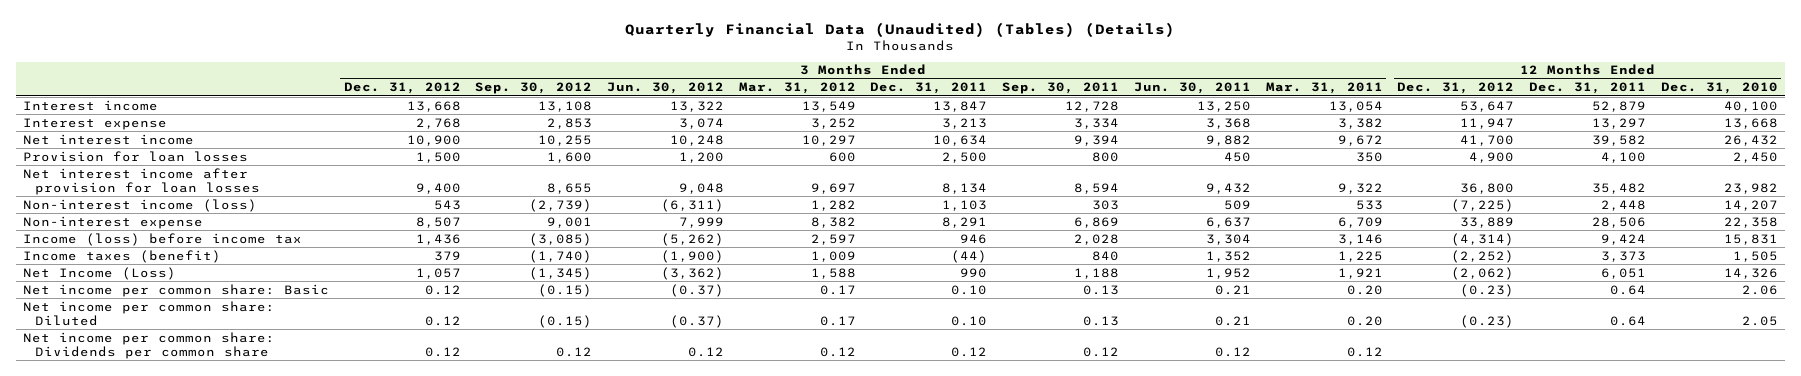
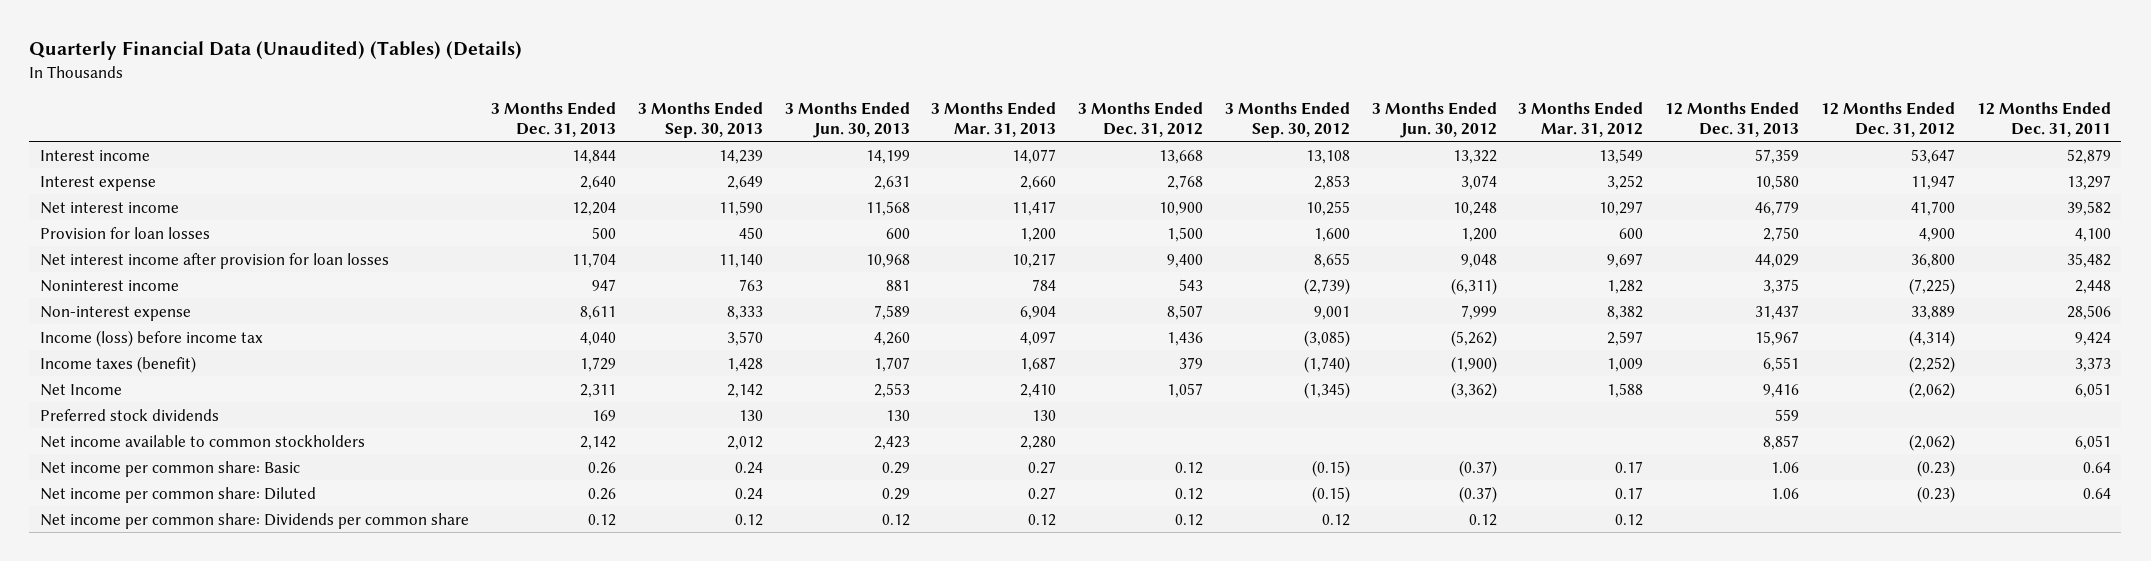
[870,82,988,95] Dec. 31, 2011 -> none
[1002,82,1120,95] Sep. 30, 2011 -> none
[1133,82,1251,95] Jun. 30, 2011 -> none
[1265,82,1383,95] Mar. 31, 2011 -> none
[1660,82,1778,95] Dec. 31, 2010 -> none
none -> [491,101,617,137] 3 Months Ended Dec. 31, 2013
none -> [637,101,763,138] 3 Months Ended Sep. 30, 2013
none -> [784,101,910,138] 3 Months Ended Jun. 30, 2013
none -> [931,101,1057,137] 3 Months Ended Mar. 31, 2013
none -> [1665,101,1800,137] 12 Months Ended Dec. 31, 2013
[22,198,257,212] Non-interest income (loss) -> [40,279,180,292] Noninterest income
[22,266,176,280] Net Income (Loss) -> [40,383,123,396] Net Income
none -> [40,408,220,421] Preferred stock dividends
none -> [40,434,366,448] Net income available to common stockholders

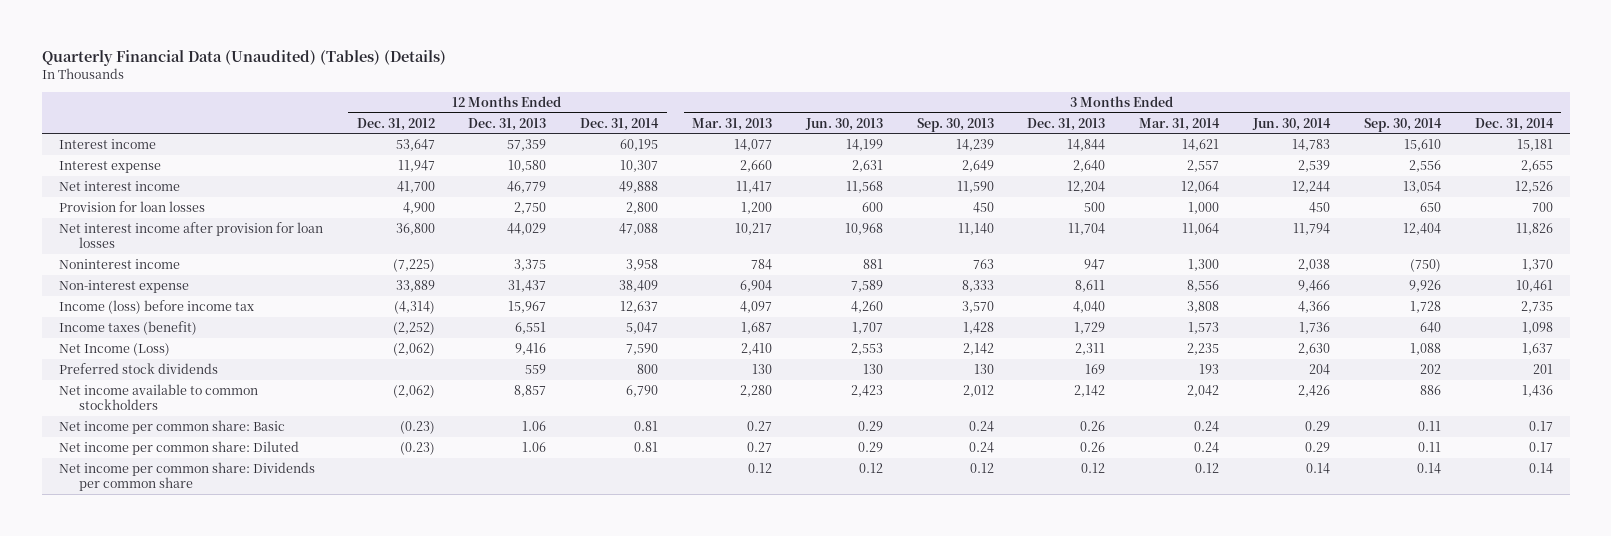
[1078,101,1204,137] 3 Months Ended Dec. 31, 2012 -> none
[1224,101,1350,138] 3 Months Ended Sep. 30, 2012 -> none
[1371,101,1497,138] 3 Months Ended Jun. 30, 2012 -> none
[1518,101,1644,137] 3 Months Ended Mar. 31, 2012 -> none
[1976,101,2111,137] 12 Months Ended Dec. 31, 2011 -> none
none -> [580,117,660,131] Dec. 31, 2014
none -> [1139,117,1221,131] Mar. 31, 2014
none -> [1252,117,1332,131] Jun. 30, 2014
none -> [1363,117,1442,132] Sep. 30, 2014
none -> [1474,117,1554,131] Dec. 31, 2014
[40,383,123,396] Net Income -> [58,343,170,357] Net Income (Loss)

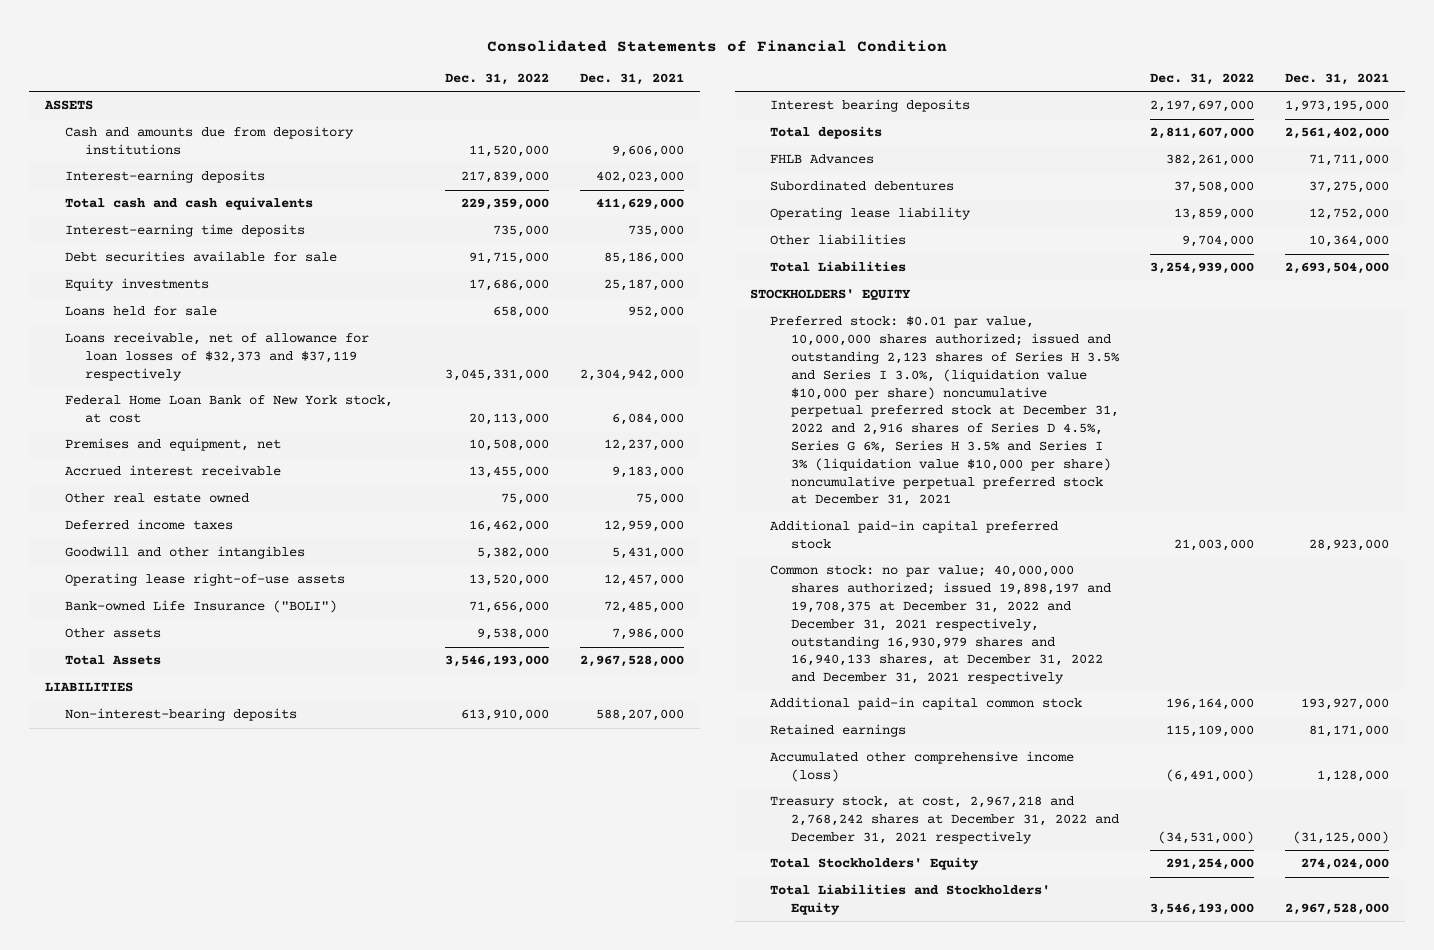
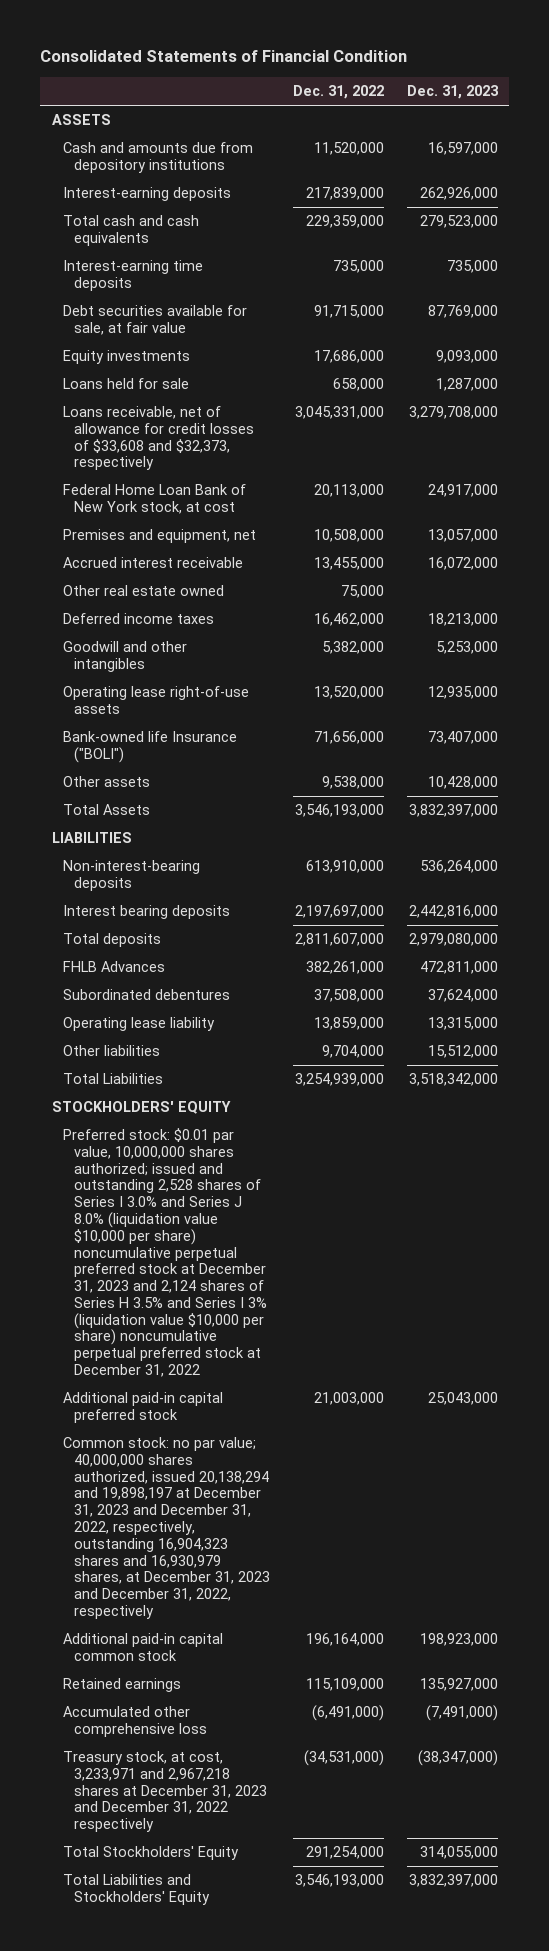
[580,73,685,86] Dec. 31, 2021 -> none
none -> [406,85,499,100] Dec. 31, 2023
[65,251,338,263] Debt securities available for sale -> [62,305,247,335] Debt securities available for sale, at fair value
[65,332,370,381] Loans receivable, net of allowance for loan losses of $32,373 and $37,119 respectively -> [62,406,254,471] Loans receivable, net of allowance for credit losses of $33,608 and $32,373, respectively
[65,600,338,614] Bank-owned Life Insurance ("BOLI") -> [62,731,237,763] Bank-owned life Insurance ("BOLI")
[770,316,1120,507] Preferred stock: $0.01 par value, 10,000,000 shares authorized; issued and outstanding 2,123 shares of Series H 3.5% and Series I 3.0%, (liquidation value $10,000 per share) noncumulative perpetual preferred stock at December 31, 2022 and 2,916 shares of Series D 4.5%, Series G 6%, Series H 3.5% and Series I 3% (liquidation value $10,000 per share) noncumulative perpetual preferred stock at December 31, 2021 -> [62,1128,267,1377] Preferred stock: $0.01 par value, 10,000,000 shares authorized; issued and outstanding 2,528 shares of Series I 3.0% and Series J 8.0% (liquidation value $10,000 per share) noncumulative perpetual preferred stock at December 31, 2023 and 2,124 shares of Series H 3.5% and Series I 3% (liquidation value $10,000 per share) noncumulative perpetual preferred stock at December 31, 2022
[770,565,1111,685] Common stock: no par value; 40,000,000 shares authorized; issued 19,898,197 and 19,708,375 at December 31, 2022 and December 31, 2021 respectively, outstanding 16,930,979 shares and 16,940,133 shares, at December 31, 2022 and December 31, 2021 respectively -> [62,1437,270,1619] Common stock: no par value; 40,000,000 shares authorized, issued 20,138,294 and 19,898,197 at December 31, 2023 and December 31, 2022, respectively, outstanding 16,904,323 shares and 16,930,979 shares, at December 31, 2023 and December 31, 2022, respectively
[770,751,1075,783] Accumulated other comprehensive income (loss) -> [62,1706,207,1737] Accumulated other comprehensive loss
[770,796,1119,844] Treasury stock, at cost, 2,967,218 and 2,768,242 shares at December 31, 2022 and December 31, 2021 respectively -> [62,1751,267,1833] Treasury stock, at cost, 3,233,971 and 2,967,218 shares at December 31, 2023 and December 31, 2022 respectively

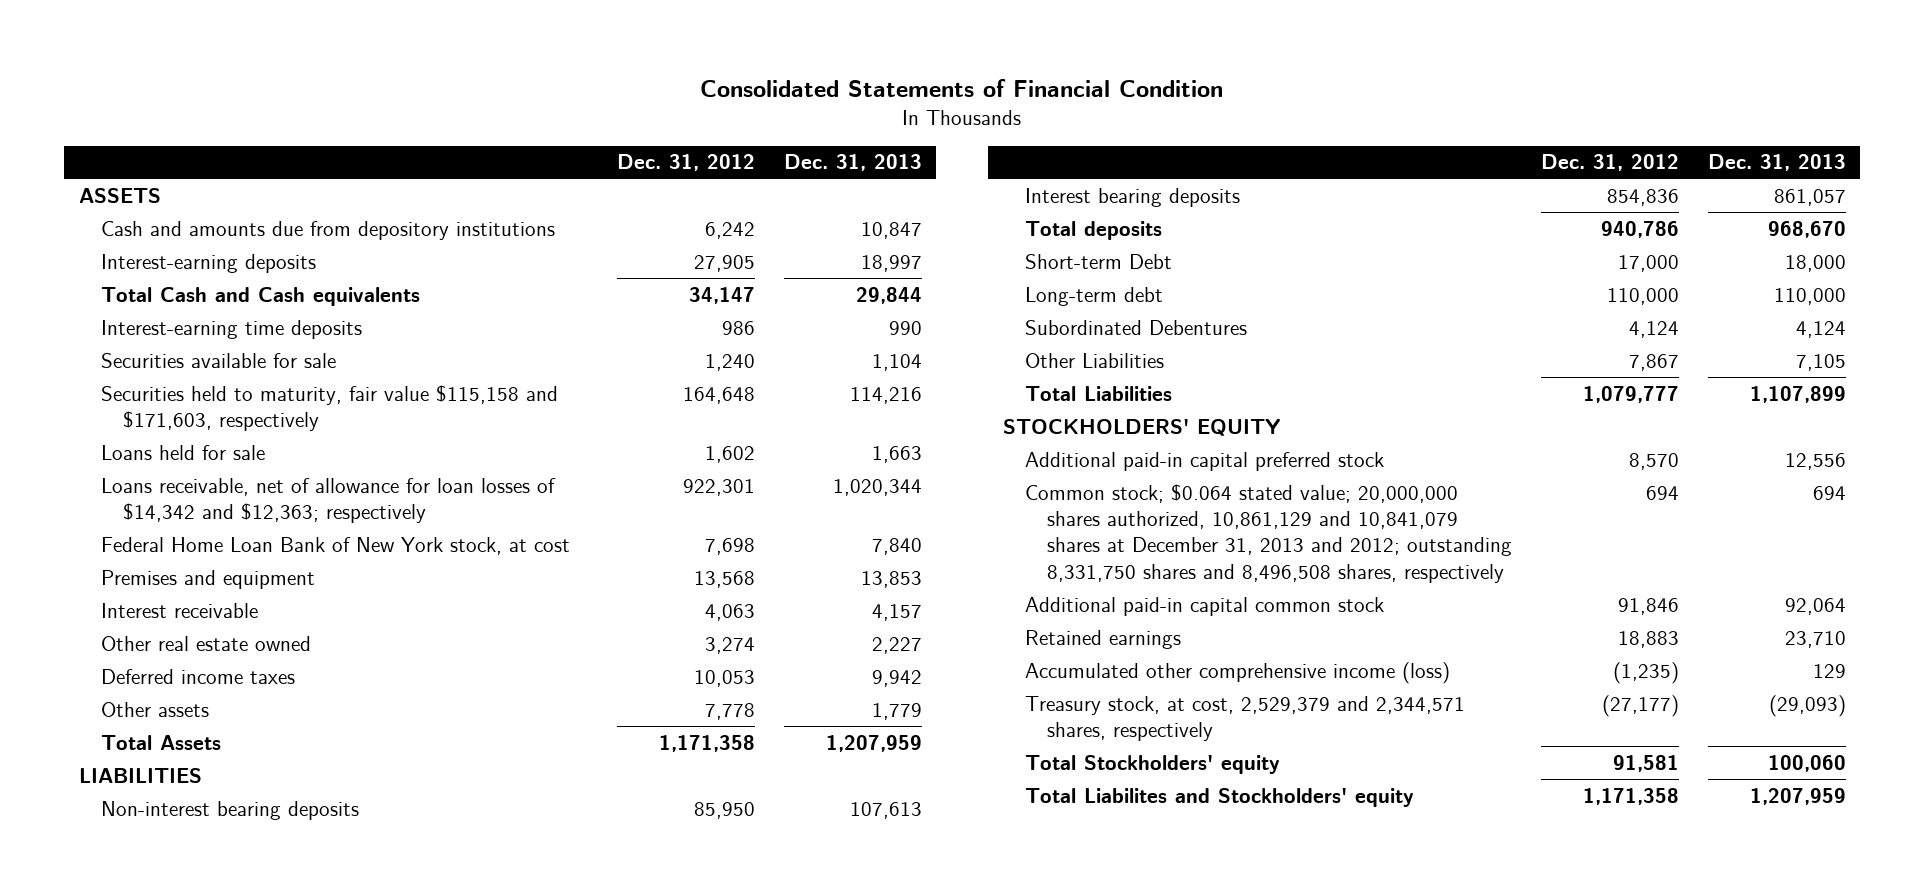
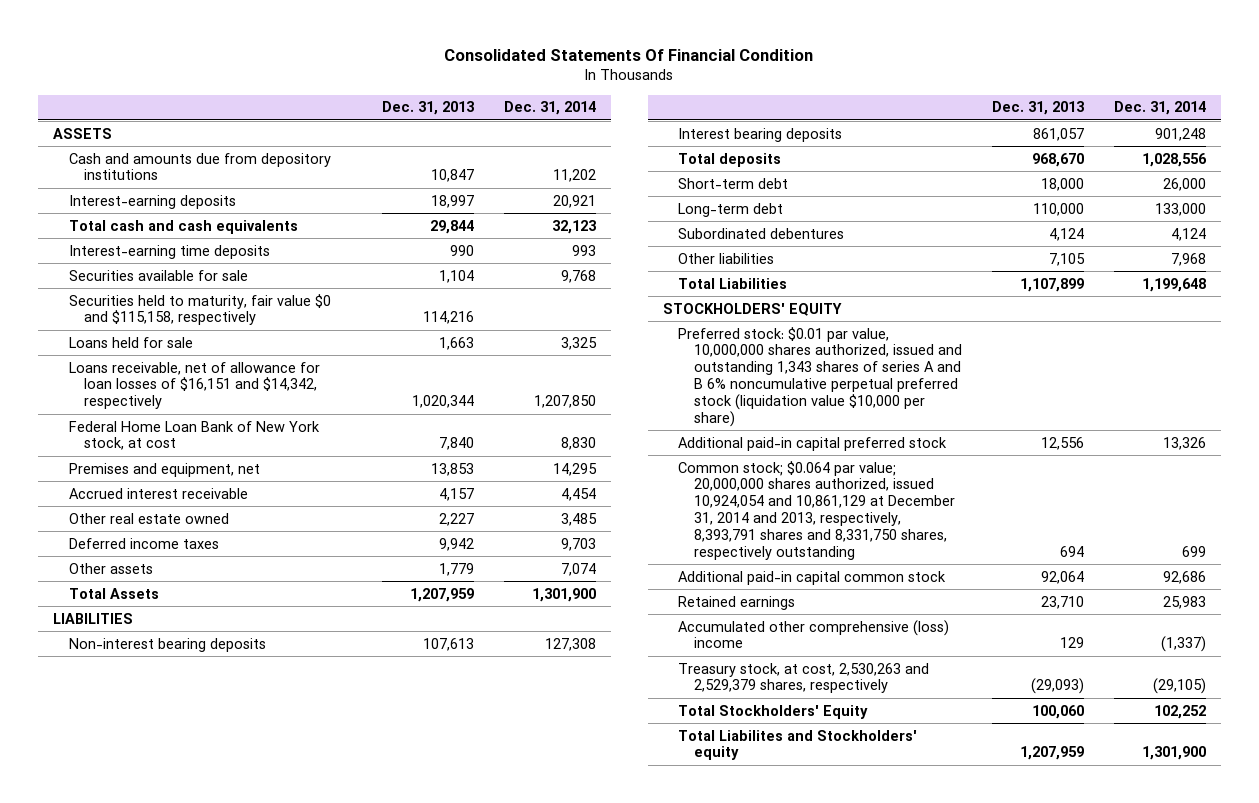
[700,78,1224,97] Consolidated Statements of Financial Condition -> [444,48,814,61] Consolidated Statements Of Financial Condition
[616,154,755,172] Dec. 31, 2012 -> none
none -> [504,101,597,116] Dec. 31, 2014
[100,286,420,306] Total Cash and Cash equivalents -> [68,219,298,234] Total cash and cash equivalents
[100,384,558,431] Securities held to maturity, fair value $115,158 and $171,603, respectively -> [68,293,331,326] Securities held to maturity, fair value $0 and $115,158, respectively
[100,477,556,523] Loans receivable, net of allowance for loan losses of $14,342 and $12,363; respectively -> [68,361,320,410] Loans receivable, net of allowance for loan losses of $16,151 and $14,342, respectively
[100,569,315,589] Premises and equipment -> [68,462,260,477] Premises and equipment, net
[100,602,258,618] Interest receivable -> [68,487,248,499] Accrued interest receivable
[1024,253,1172,269] Short-term Debt -> [678,177,789,189] Short-term debt
[1024,319,1247,335] Subordinated Debentures -> [678,227,845,239] Subordinated debentures
[1024,352,1164,368] Other Liabilities -> [678,252,775,264] Other liabilities
none -> [678,326,962,428] Preferred stock: $0.01 par value, 10,000,000 shares authorized, issued and outstanding 1,343 shares of series A and B 6% noncumulative perpetual preferred stock (liquidation value $10,000 per share)
[1024,483,1512,583] Common stock; $0.064 stated value; 20,000,000 shares authorized, 10,861,129 and 10,841,079 shares at December 31, 2013 and 2012; outstanding 8,331,750 shares and 8,496,508 shares, respectively -> [678,460,955,561] Common stock; $0.064 par value; 20,000,000 shares authorized, issued 10,924,054 and 10,861,129 at December 31, 2014 and 2013, respectively, 8,393,791 shares and 8,331,750 shares, respectively outstanding
[1024,661,1450,684] Accumulated other comprehensive income (loss) -> [678,619,950,649] Accumulated other comprehensive (loss) income
[1024,695,1465,741] Treasury stock, at cost, 2,529,379 and 2,344,571 shares, respectively -> [678,662,930,694] Treasury stock, at cost, 2,530,263 and 2,529,379 shares, respectively
[1024,754,1280,774] Total Stockholders' equity -> [678,704,869,719] Total Stockholders' Equity

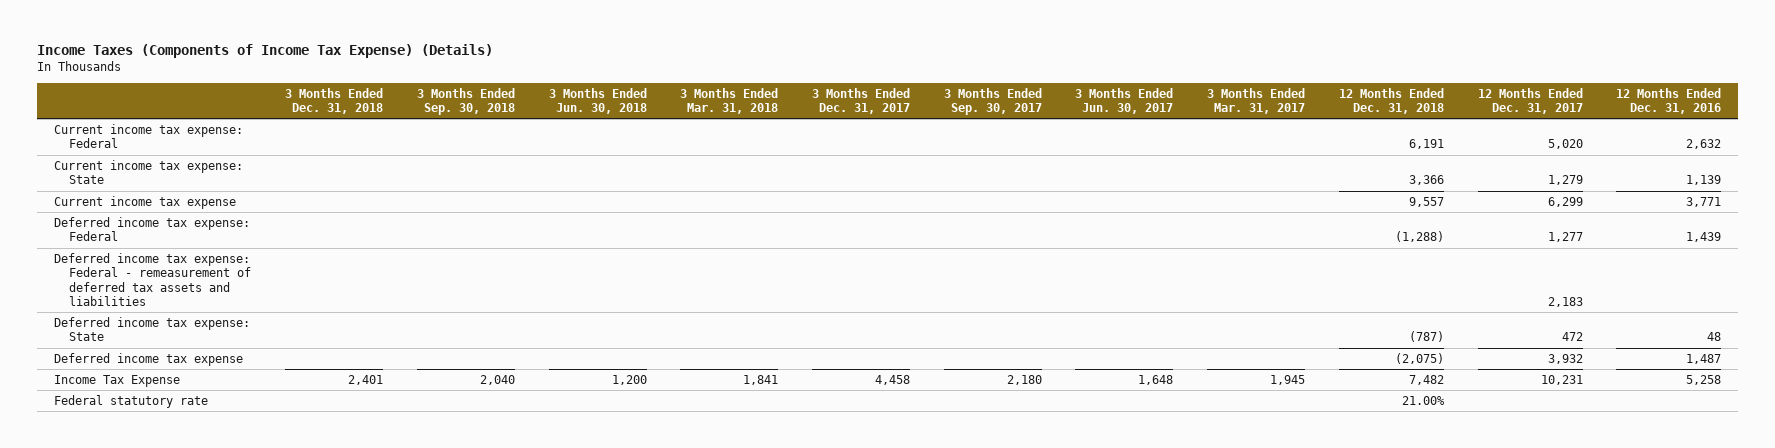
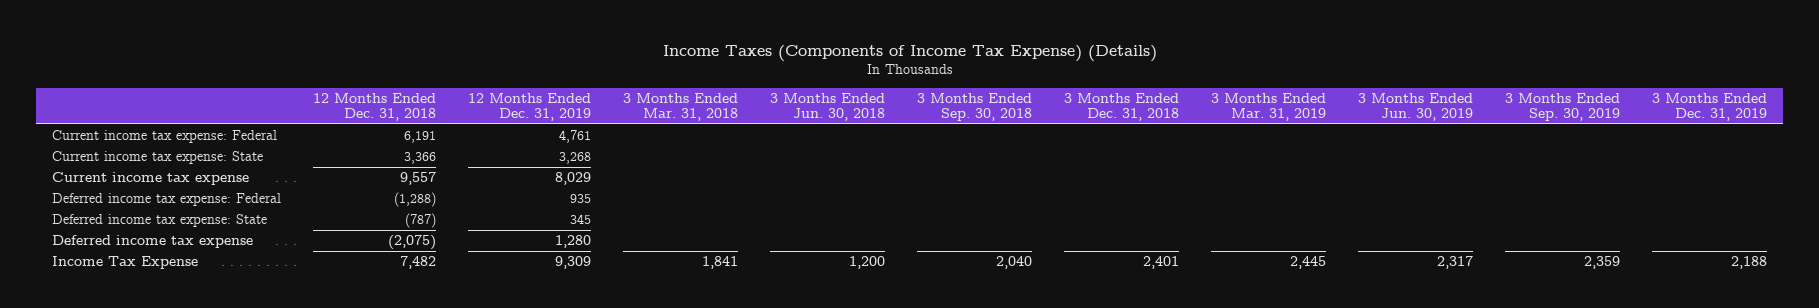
[812,87,911,115] 3 Months Ended Dec. 31, 2017 -> none
[943,87,1042,116] 3 Months Ended Sep. 30, 2017 -> none
[1075,87,1174,115] 3 Months Ended Jun. 30, 2017 -> none
[1207,87,1306,115] 3 Months Ended Mar. 31, 2017 -> none
[1477,87,1583,115] 12 Months Ended Dec. 31, 2017 -> none
[1616,87,1722,115] 12 Months Ended Dec. 31, 2016 -> none
none -> [467,92,591,122] 12 Months Ended Dec. 31, 2019
none -> [1211,92,1327,122] 3 Months Ended Mar. 31, 2019
none -> [1358,92,1474,122] 3 Months Ended Jun. 30, 2019
none -> [1505,92,1621,122] 3 Months Ended Sep. 30, 2019
none -> [1652,92,1768,122] 3 Months Ended Dec. 31, 2019
[53,252,252,307] Deferred income tax expense: Federal - remeasurement of deferred tax assets and liabilities -> none
[53,394,208,408] Federal statutory rate -> none

